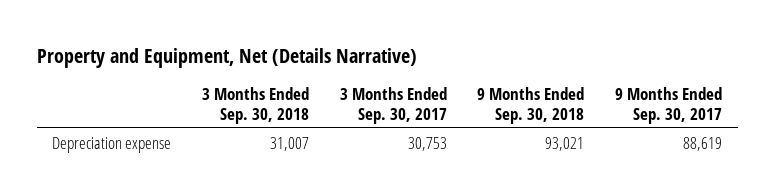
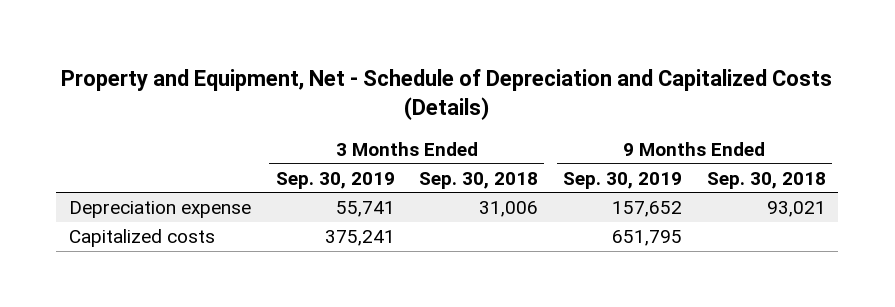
[36,48,417,69] Property and Equipment, Net (Details Narrative) -> [61,68,833,121] Property and Equipment, Net - Schedule of Depreciation and Capitalized Costs (Details)
[339,87,447,125] 3 Months Ended Sep. 30, 2017 -> none
[615,87,723,125] 9 Months Ended Sep. 30, 2017 -> none
none -> [275,171,395,189] Sep. 30, 2019
none -> [563,171,683,189] Sep. 30, 2019
[269,136,309,151] 31,007 -> [479,201,539,218] 31,006
none -> [68,229,215,248] Capitalized costs

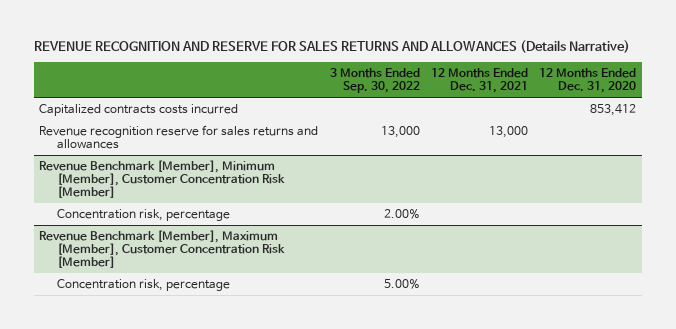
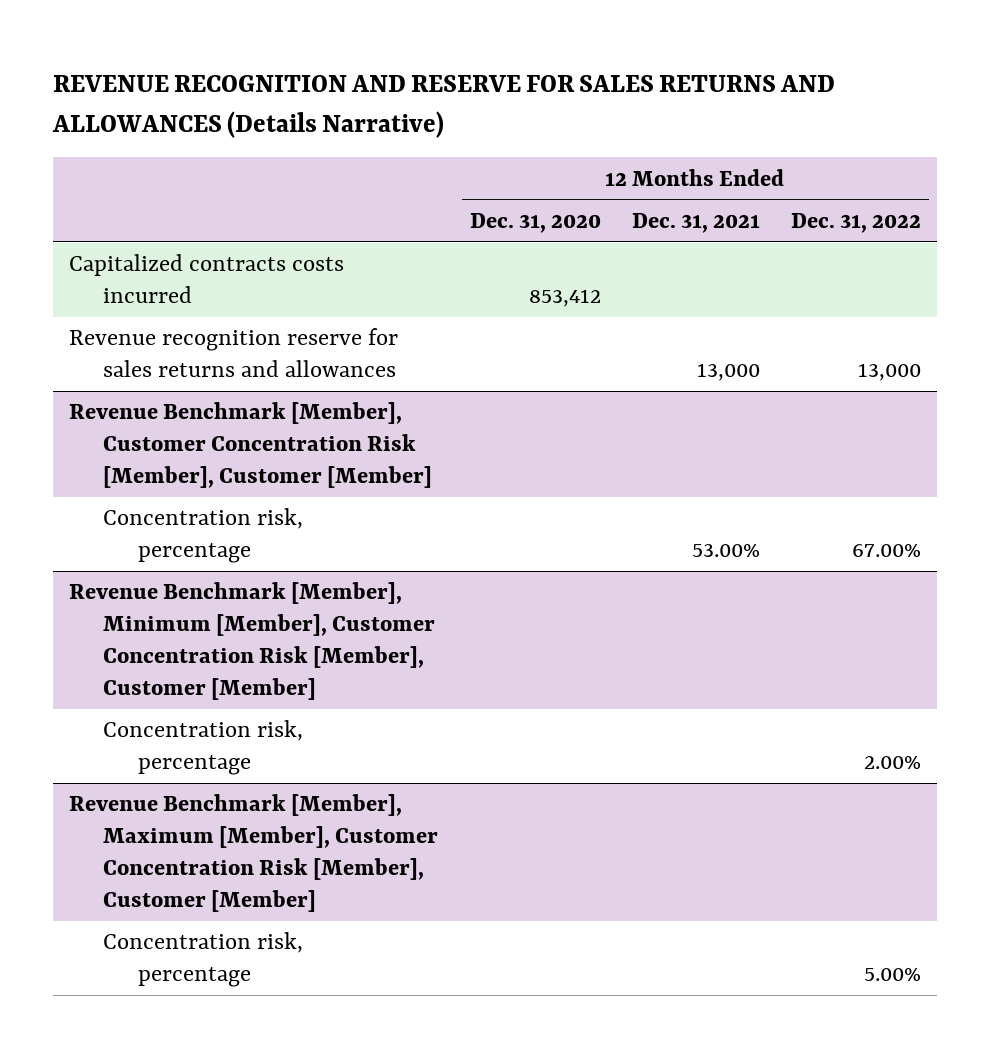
[329,68,420,94] 3 Months Ended Sep. 30, 2022 -> none
none -> [791,212,922,233] Dec. 31, 2022
none -> [68,402,433,489] Revenue Benchmark [Member], Customer Concentration Risk [Member], Customer [Member]
none -> [103,508,304,564] Concentration risk, percentage
[39,159,285,199] Revenue Benchmark [Member], Minimum [Member], Customer Concentration Risk [Member] -> [68,582,436,701] Revenue Benchmark [Member], Minimum [Member], Customer Concentration Risk [Member], Customer [Member]
[39,229,285,269] Revenue Benchmark [Member], Maximum [Member], Customer Concentration Risk [Member] -> [68,794,439,913] Revenue Benchmark [Member], Maximum [Member], Customer Concentration Risk [Member], Customer [Member]

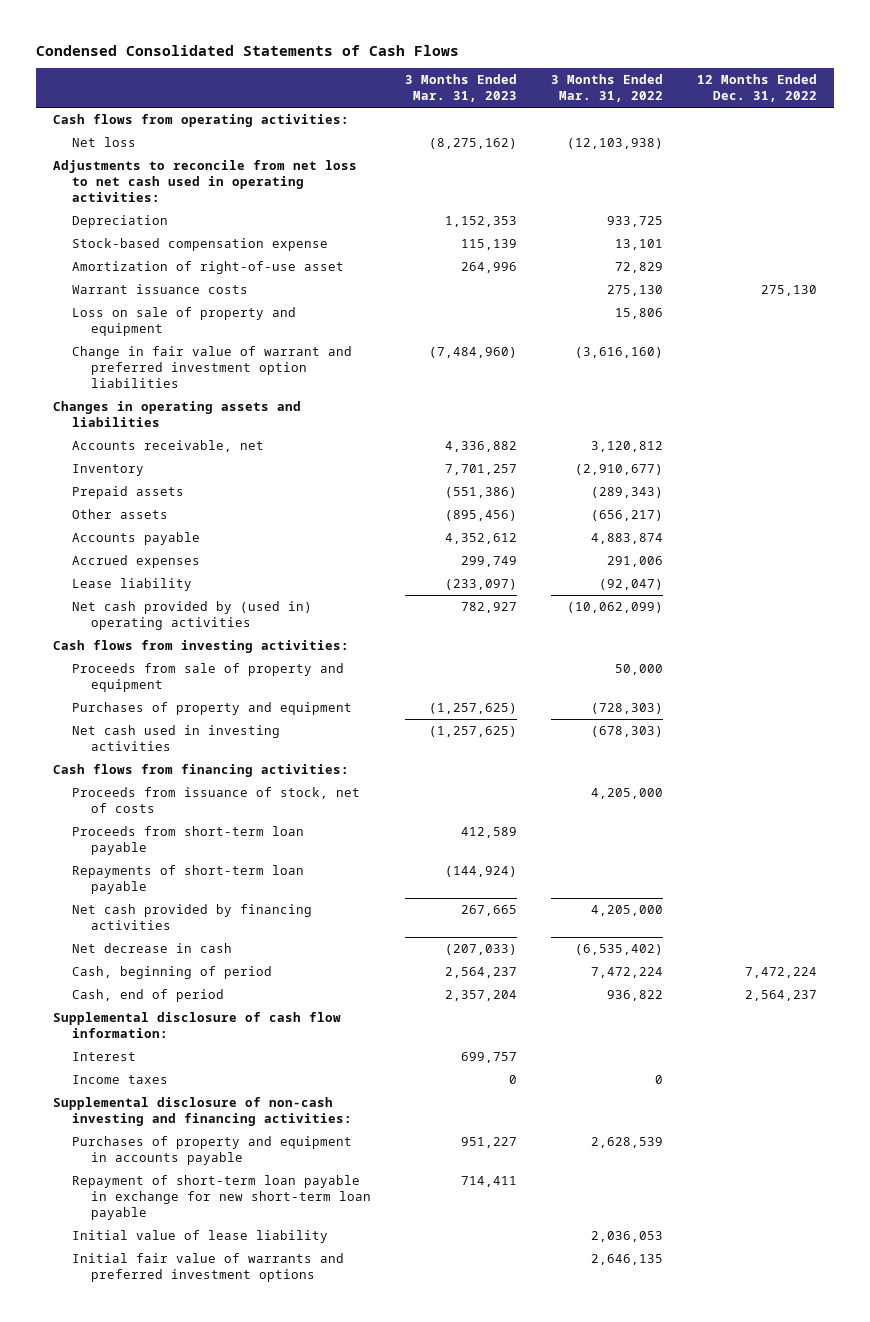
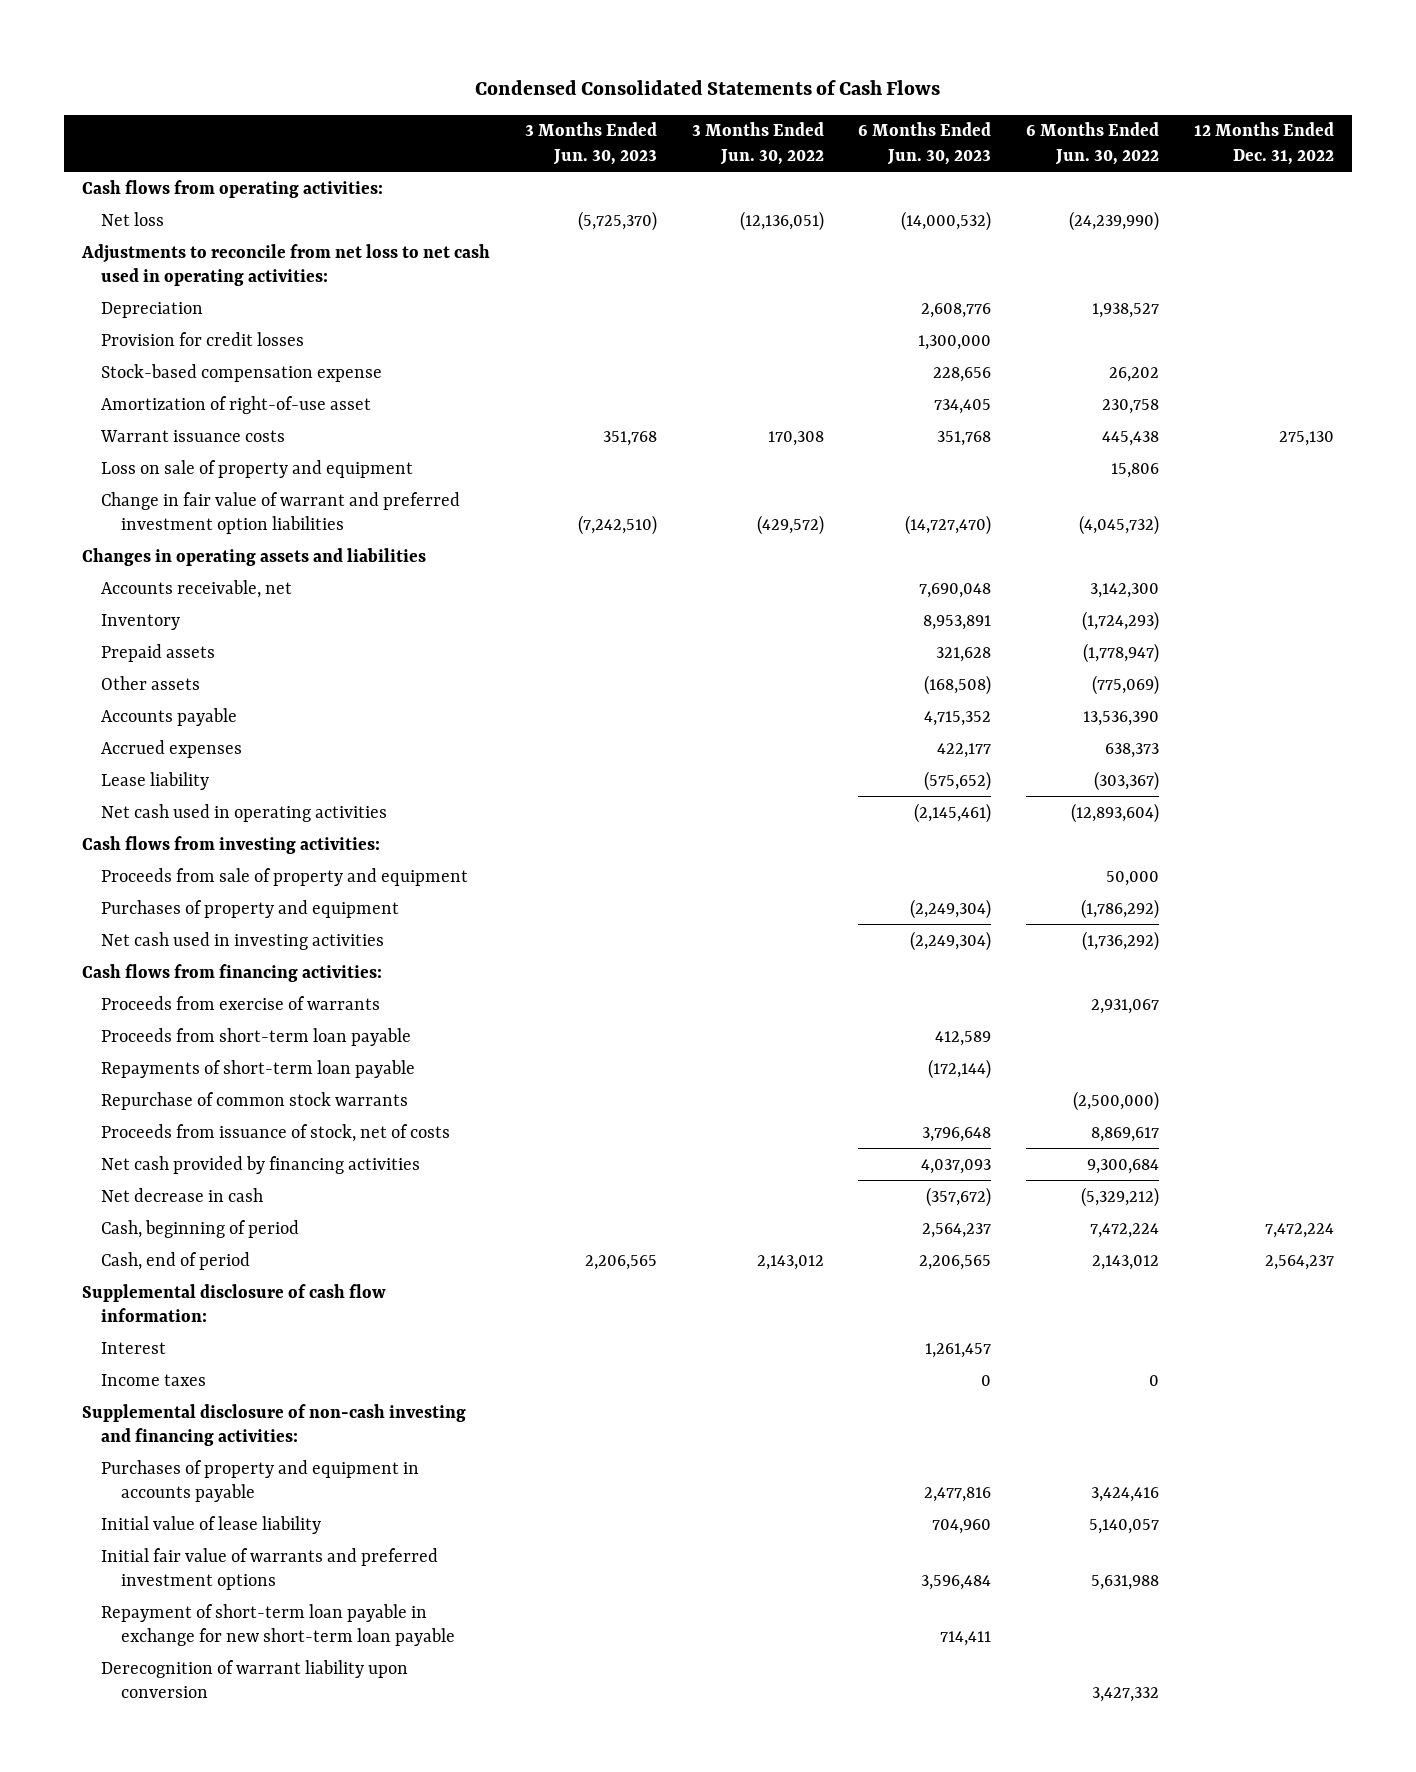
[405,74,518,103] 3 Months Ended Mar. 31, 2023 -> none
[551,74,664,103] 3 Months Ended Mar. 31, 2022 -> none
none -> [524,122,657,165] 3 Months Ended Jun. 30, 2023
none -> [691,122,824,165] 3 Months Ended Jun. 30, 2022
none -> [858,122,992,165] 6 Months Ended Jun. 30, 2023
none -> [1026,122,1160,165] 6 Months Ended Jun. 30, 2022
none -> [101,331,305,346] Provision for credit losses
[72,601,313,631] Net cash provided by (used in) operating activities -> [101,803,388,822] Net cash used in operating activities
none -> [101,995,381,1010] Proceeds from exercise of warrants
none -> [101,1091,409,1110] Repurchase of common stock warrants
[72,787,361,814] Proceeds from issuance of stock, net of costs -> [101,1123,451,1142] Proceeds from issuance of stock, net of costs
[72,1175,372,1221] Repayment of short-term loan payable in exchange for new short-term loan payable -> [101,1603,456,1646] Repayment of short-term loan payable in exchange for new short-term loan payable
none -> [101,1659,409,1698] Derecognition of warrant liability upon conversion

